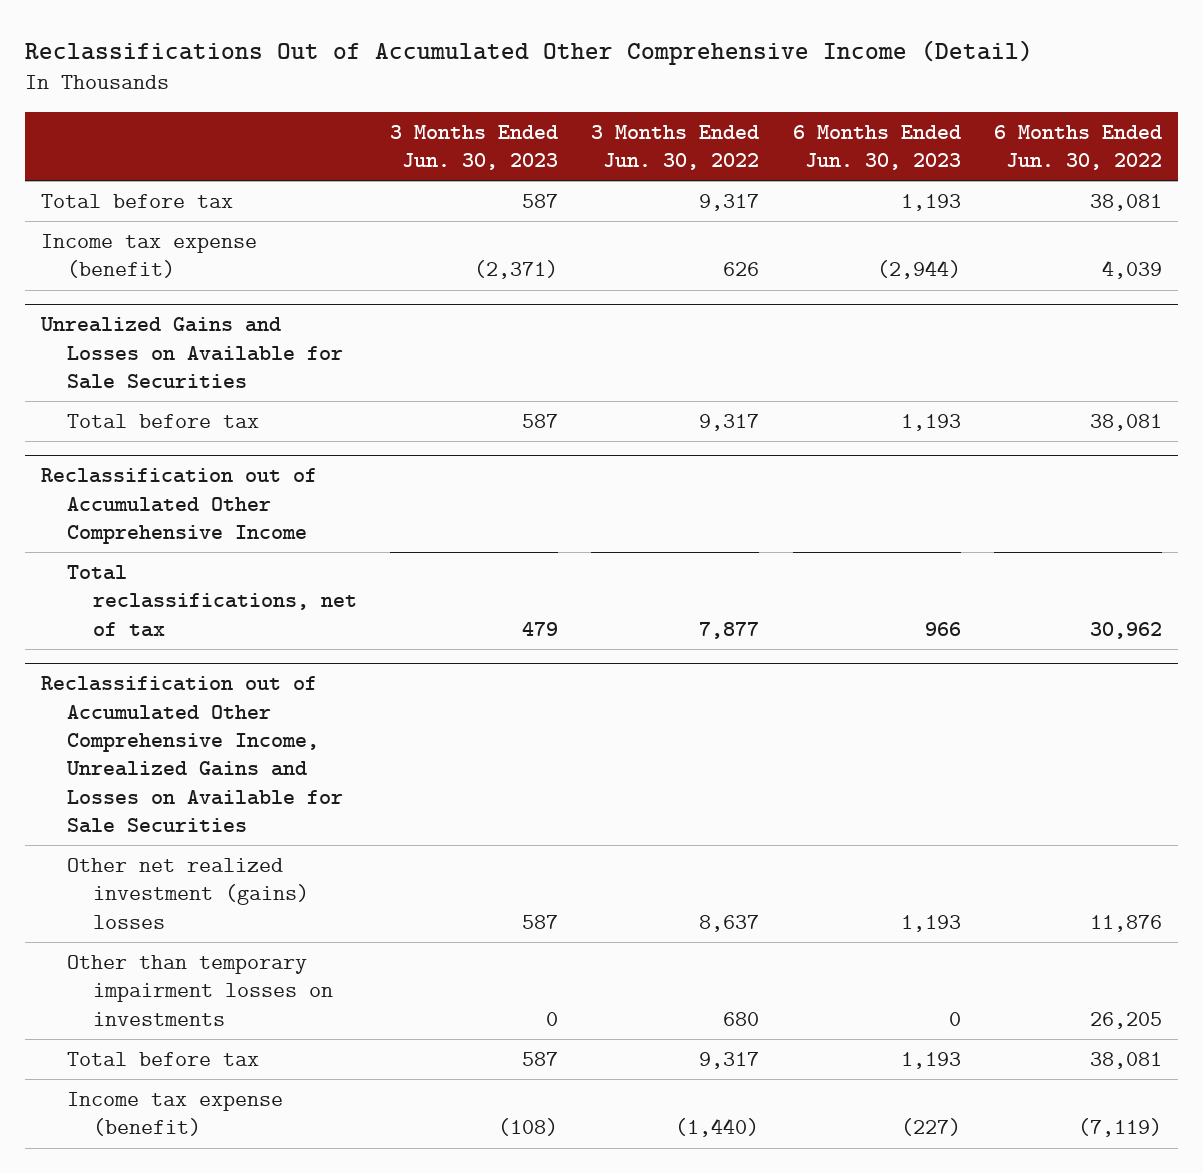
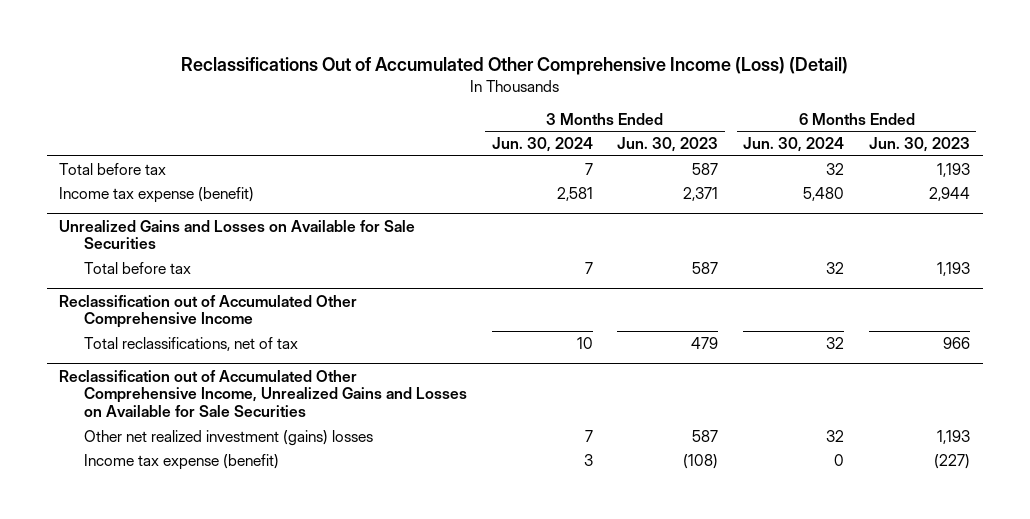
[24,40,1033,66] Reclassifications Out of Accumulated Other Comprehensive Income (Detail) -> [180,56,848,75] Reclassifications Out of Accumulated Other Comprehensive Income (Loss) (Detail)
[591,124,760,171] 3 Months Ended Jun. 30, 2022 -> none
[993,124,1162,171] 6 Months Ended Jun. 30, 2022 -> none
none -> [491,137,593,153] Jun. 30, 2024
none -> [743,137,845,153] Jun. 30, 2024
[474,260,559,280] (2,371) -> [683,186,719,201] 2,371
[876,260,961,280] (2,944) -> [929,186,971,201] 2,944
[67,955,333,1026] Other than temporary impairment losses on investments -> none
[67,1052,260,1067] Total before tax -> none

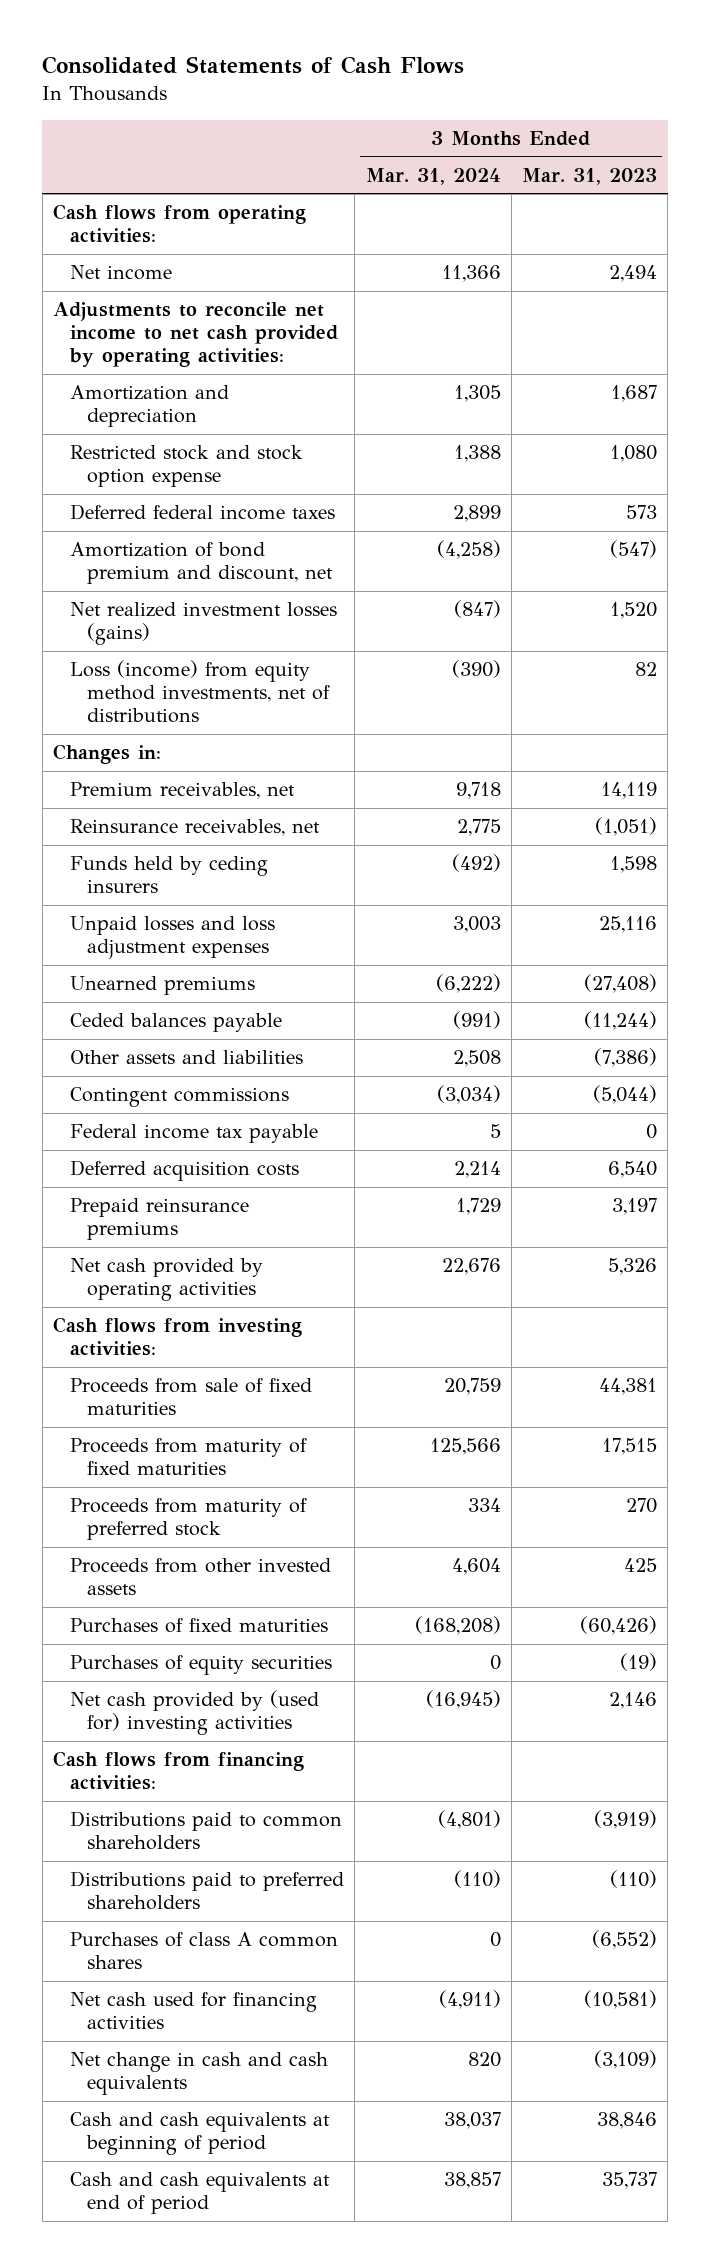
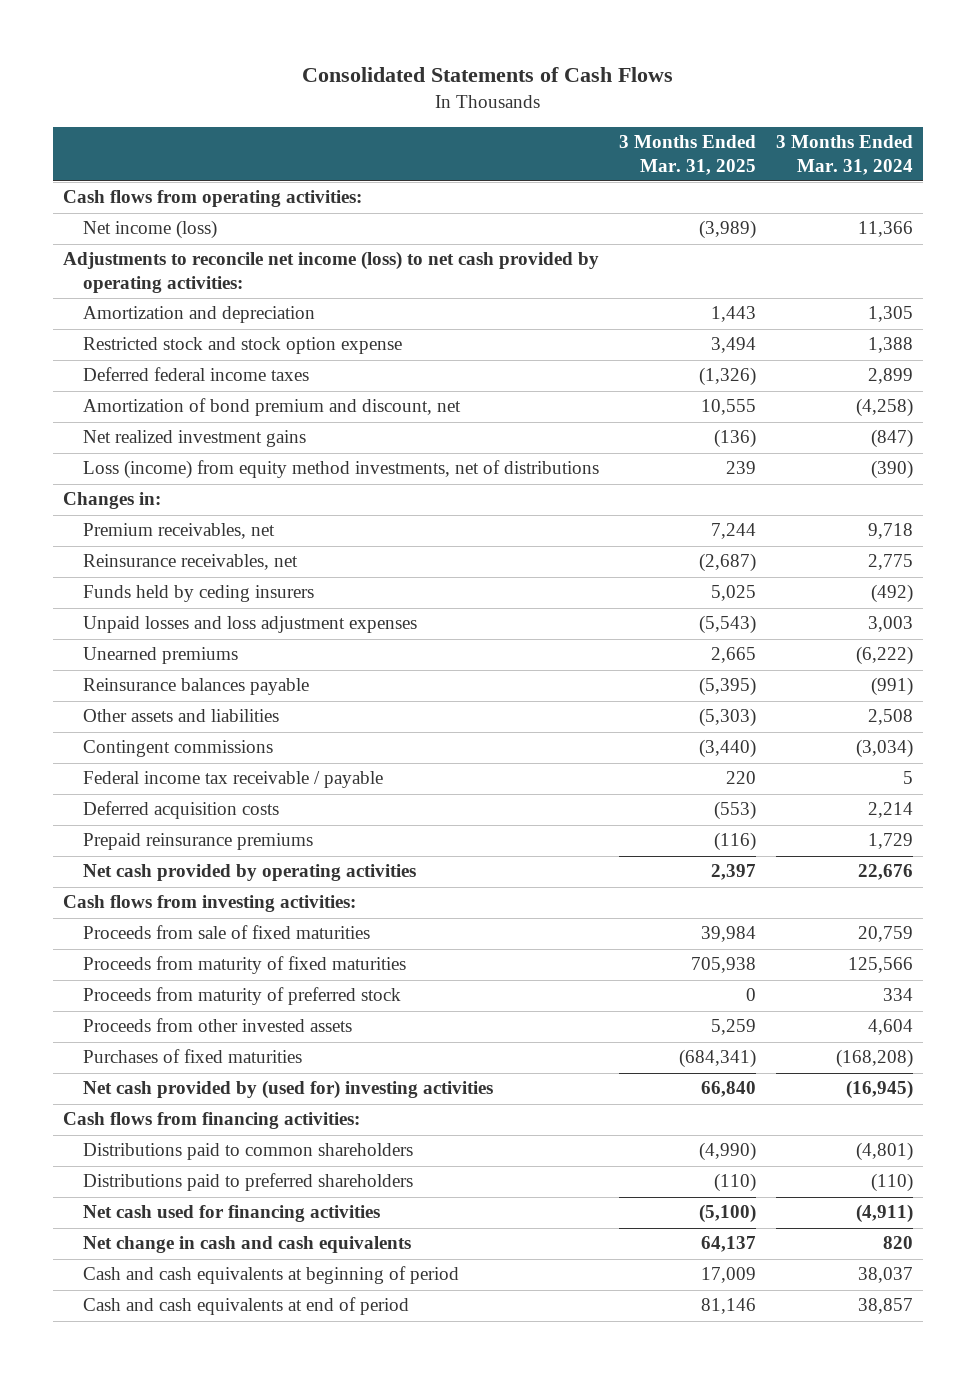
[522,167,658,185] Mar. 31, 2023 -> none
none -> [619,135,757,175] 3 Months Ended Mar. 31, 2025
[70,265,173,281] Net income -> [83,220,218,240] Net income (loss)
[53,302,339,368] Adjustments to reconcile net income to net cash provided by operating activities: -> [63,251,600,293] Adjustments to reconcile net income (loss) to net cash provided by operating activities:
[70,602,338,646] Net realized investment losses (gains) -> [83,430,307,448] Net realized investment gains
[70,1013,283,1033] Ceded balances payable -> [83,678,310,696] Reinsurance balances payable
[70,1124,319,1144] Federal income tax payable -> [83,771,384,789] Federal income tax receivable / payable
[70,1655,333,1676] Purchases of equity securities -> none
[70,1932,339,1970] Purchases of class A common shares -> none

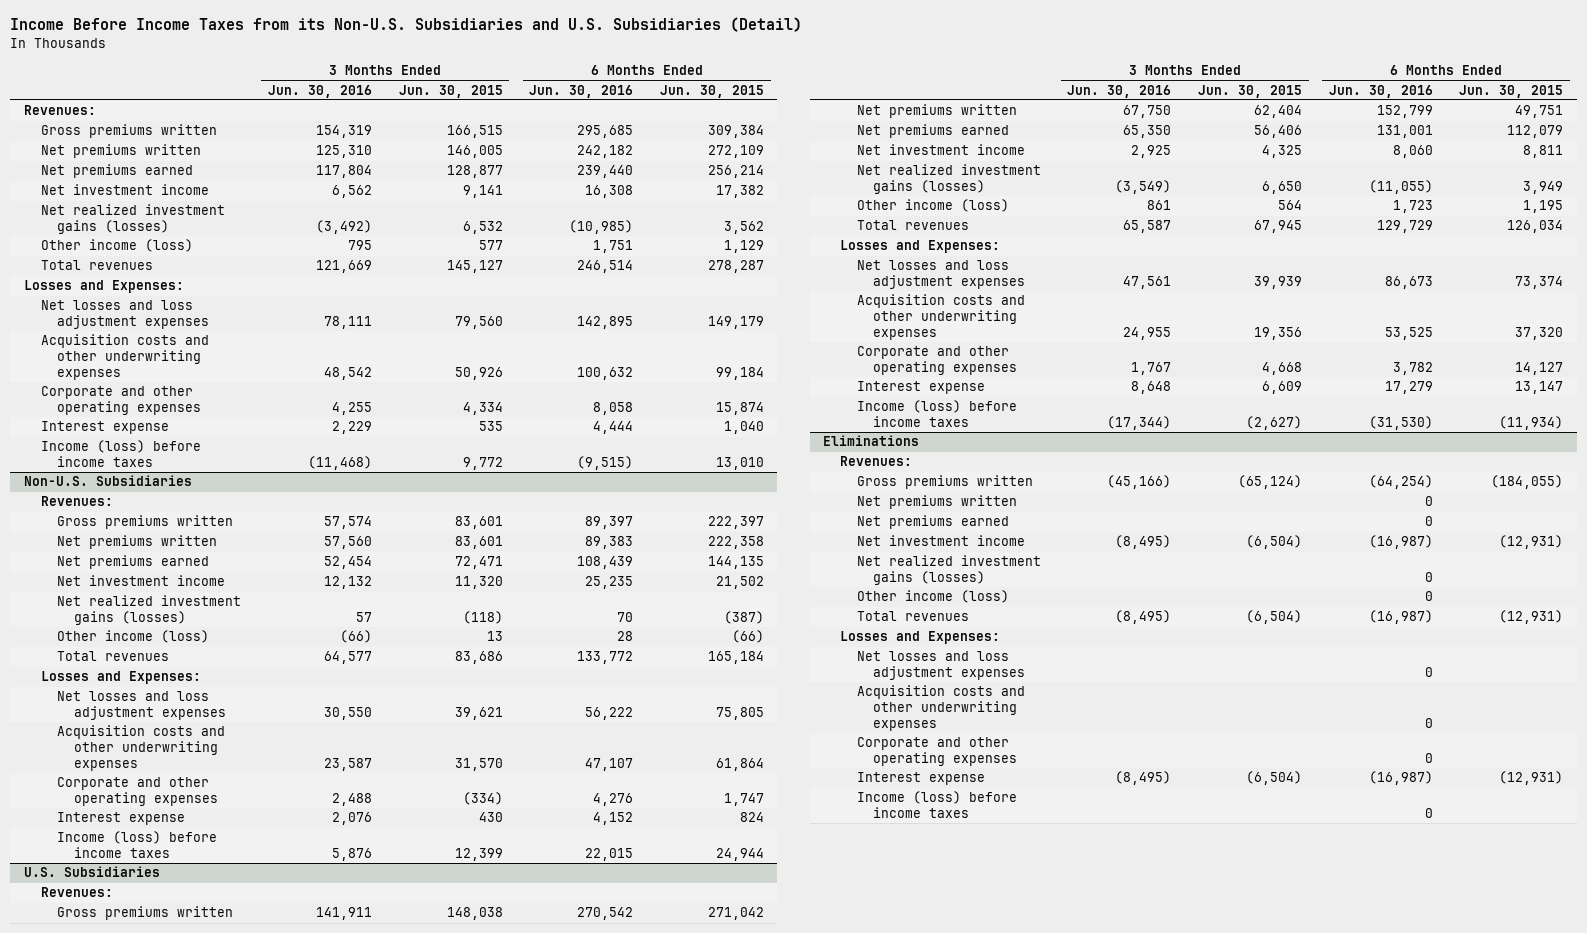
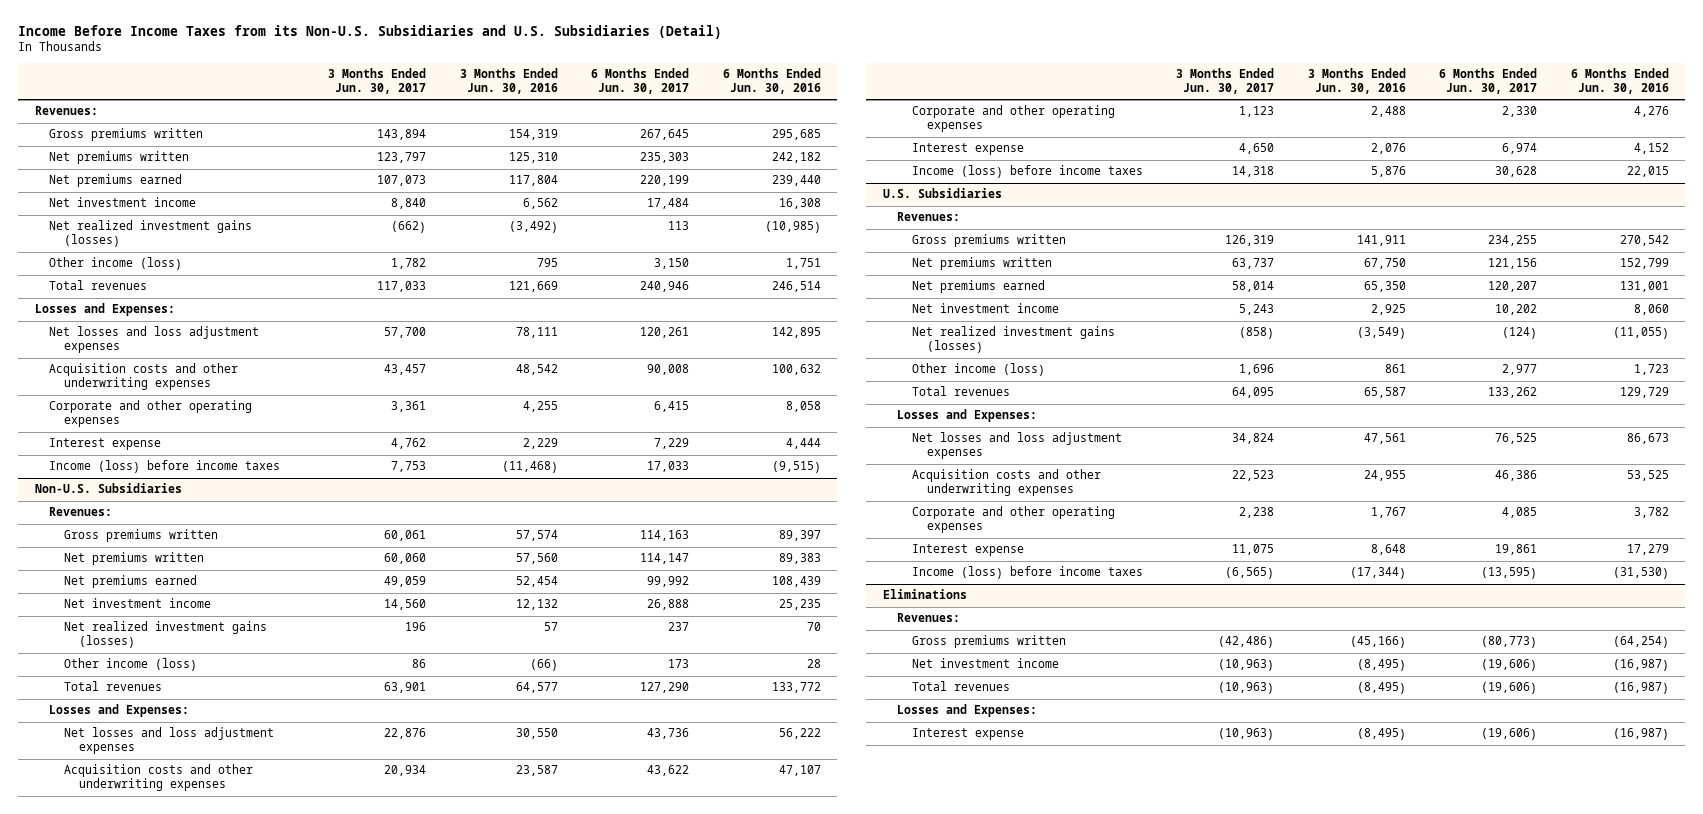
[398,84,503,98] Jun. 30, 2015 -> none
[660,84,765,98] Jun. 30, 2015 -> none
none -> [328,67,427,94] 3 Months Ended Jun. 30, 2017
none -> [591,67,690,94] 6 Months Ended Jun. 30, 2017
[856,495,1017,510] Net premiums written -> none
[856,515,1009,530] Net premiums earned -> none
[856,555,1041,586] Net realized investment gains (losses) -> none
[856,590,1009,604] Other income (loss) -> none
[856,651,1026,681] Net losses and loss adjustment expenses -> none
[856,685,1025,731] Acquisition costs and other underwriting expenses -> none
[856,737,1018,767] Corporate and other operating expenses -> none
[856,791,1017,819] Income (loss) before income taxes -> none

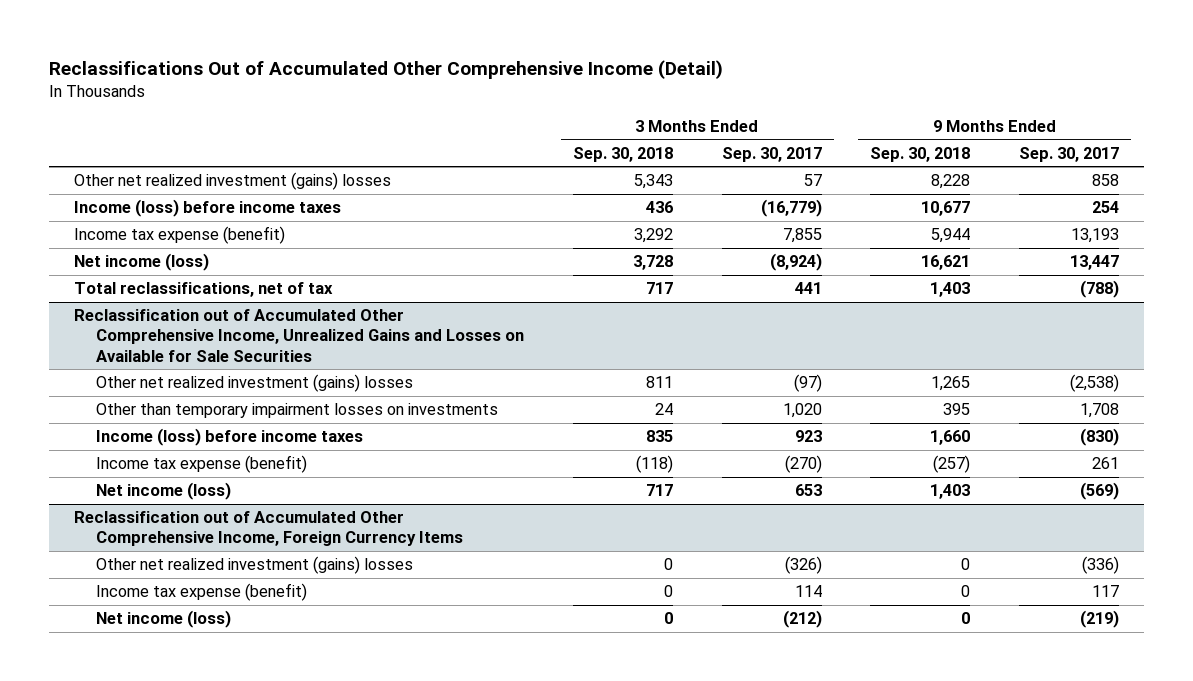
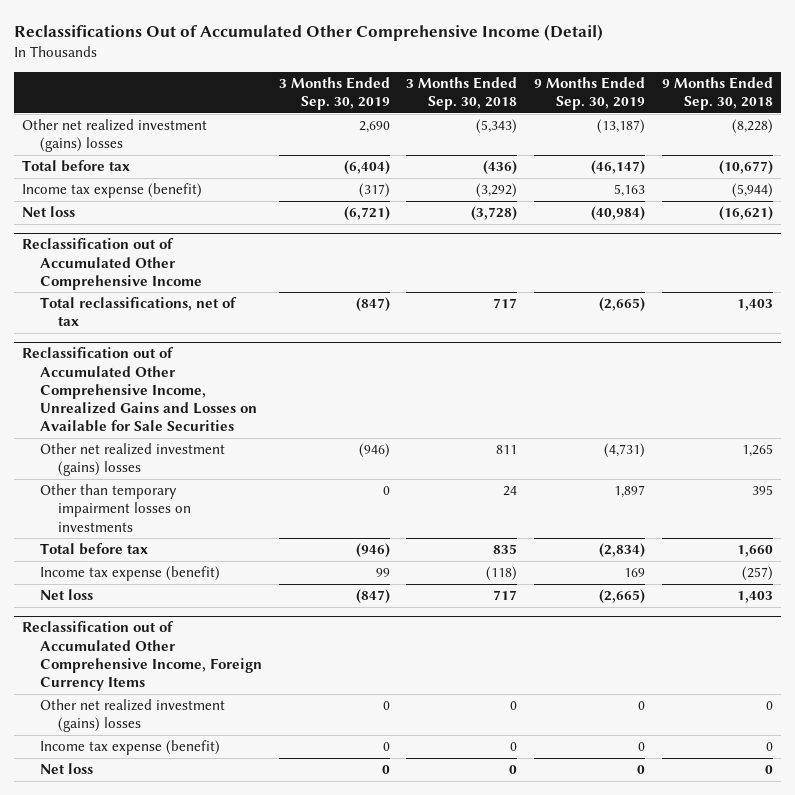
[721,146,822,162] Sep. 30, 2017 -> none
[1019,146,1120,162] Sep. 30, 2017 -> none
none -> [278,77,390,111] 3 Months Ended Sep. 30, 2019
none -> [534,77,646,111] 9 Months Ended Sep. 30, 2019
[633,174,673,190] 5,343 -> [476,119,518,135] (5,343)
[931,174,971,190] 8,228 -> [731,119,773,135] (8,228)
[73,199,341,218] Income (loss) before income taxes -> [21,160,130,173] Total before tax
[645,201,673,214] 436 -> [483,160,518,176] (436)
[921,201,971,217] 10,677 -> [718,160,773,176] (10,677)
[633,228,673,244] 3,292 -> [476,183,518,199] (3,292)
[931,228,971,244] 5,944 -> [731,183,773,199] (5,944)
[73,253,209,272] Net income (loss) -> [21,206,75,218] Net loss
[632,255,673,271] 3,728 -> [471,206,518,222] (3,728)
[921,255,971,271] 16,621 -> [718,206,773,222] (16,621)
none -> [21,238,202,290] Reclassification out of Accumulated Other Comprehensive Income
[96,428,364,447] Income (loss) before income taxes -> [39,543,148,556] Total before tax
[96,482,232,501] Net income (loss) -> [39,589,93,601] Net loss
[96,610,232,629] Net income (loss) -> [39,763,93,775] Net loss

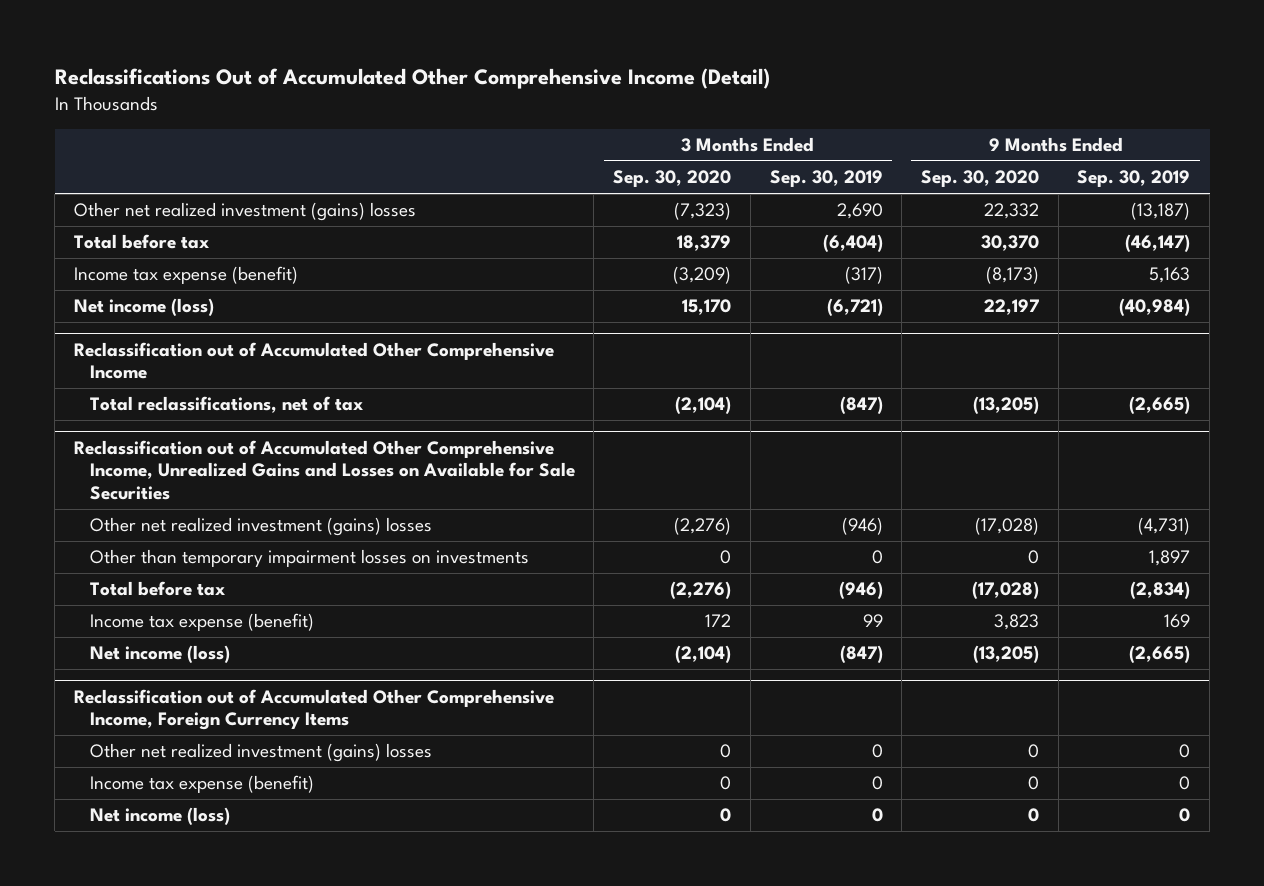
[406,77,518,111] 3 Months Ended Sep. 30, 2018 -> none
[661,77,773,111] 9 Months Ended Sep. 30, 2018 -> none
none -> [613,170,732,188] Sep. 30, 2020
none -> [920,170,1039,188] Sep. 30, 2020
[21,206,75,218] Net loss -> [73,298,214,317] Net income (loss)
[39,589,93,601] Net loss -> [89,645,230,664] Net income (loss)
[39,763,93,775] Net loss -> [89,807,230,826] Net income (loss)

